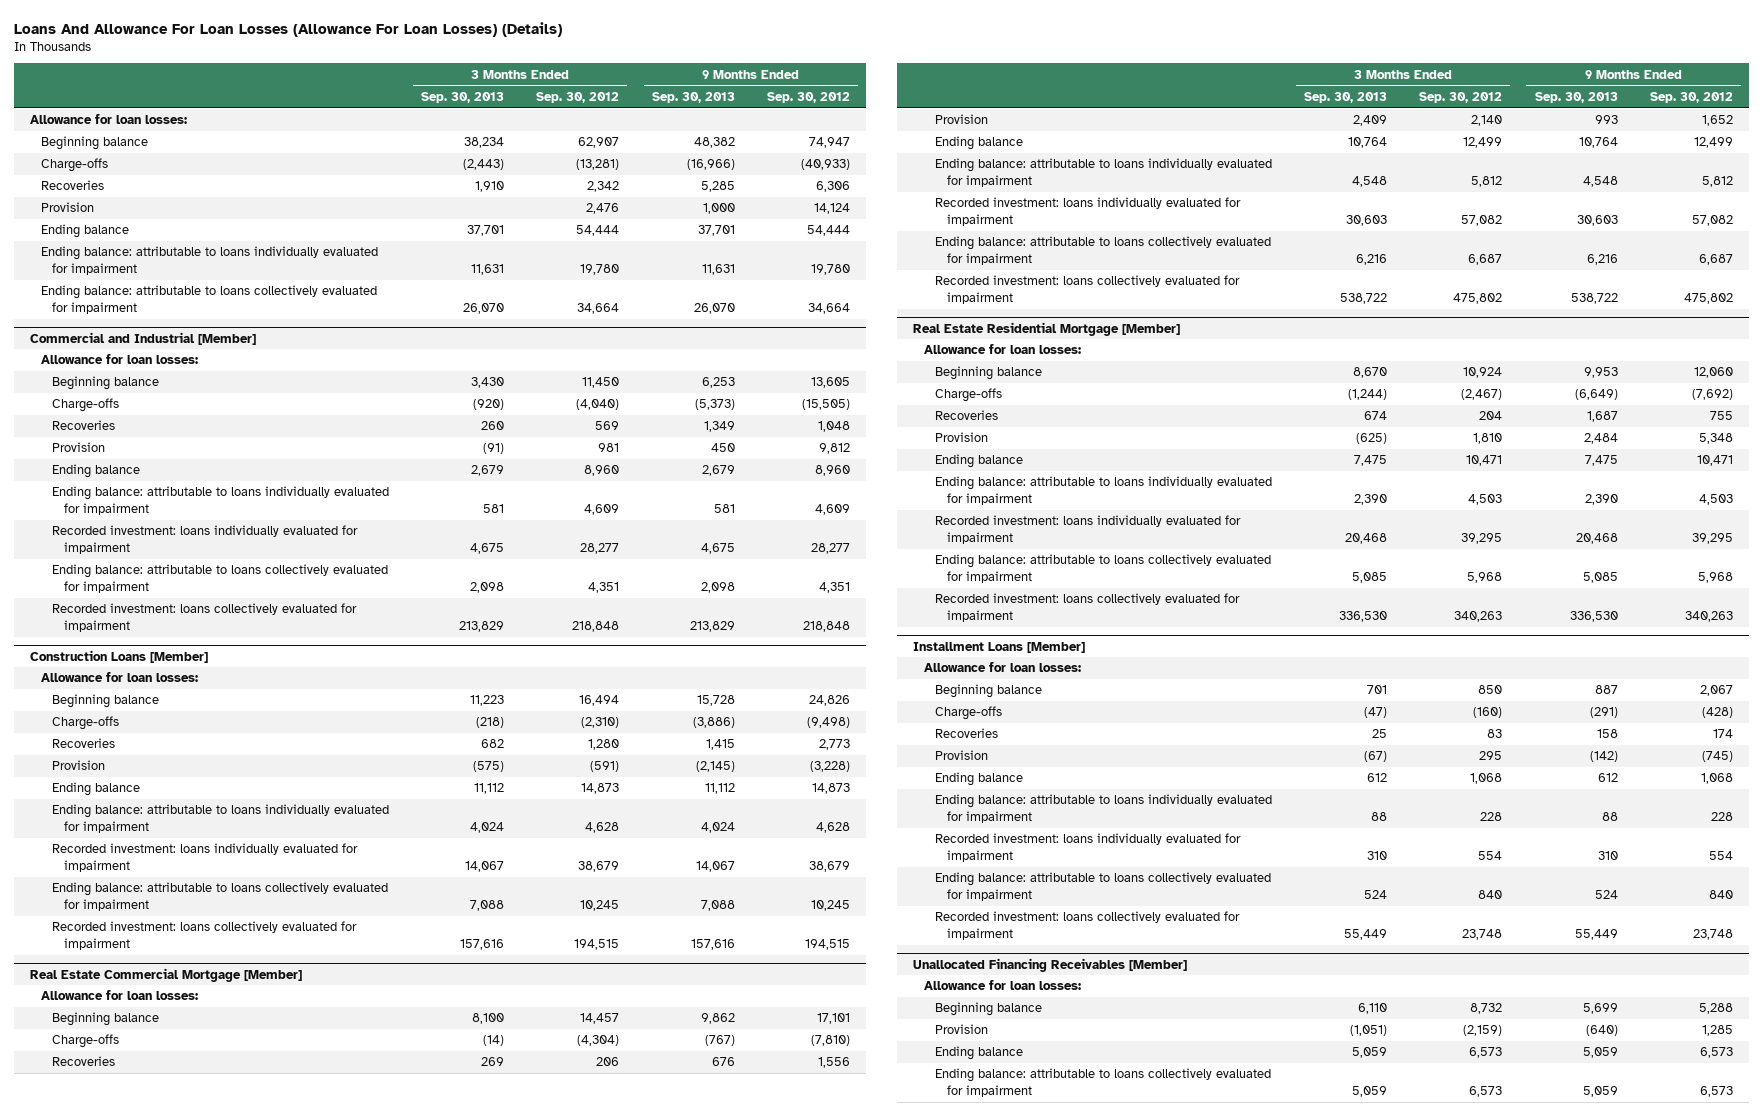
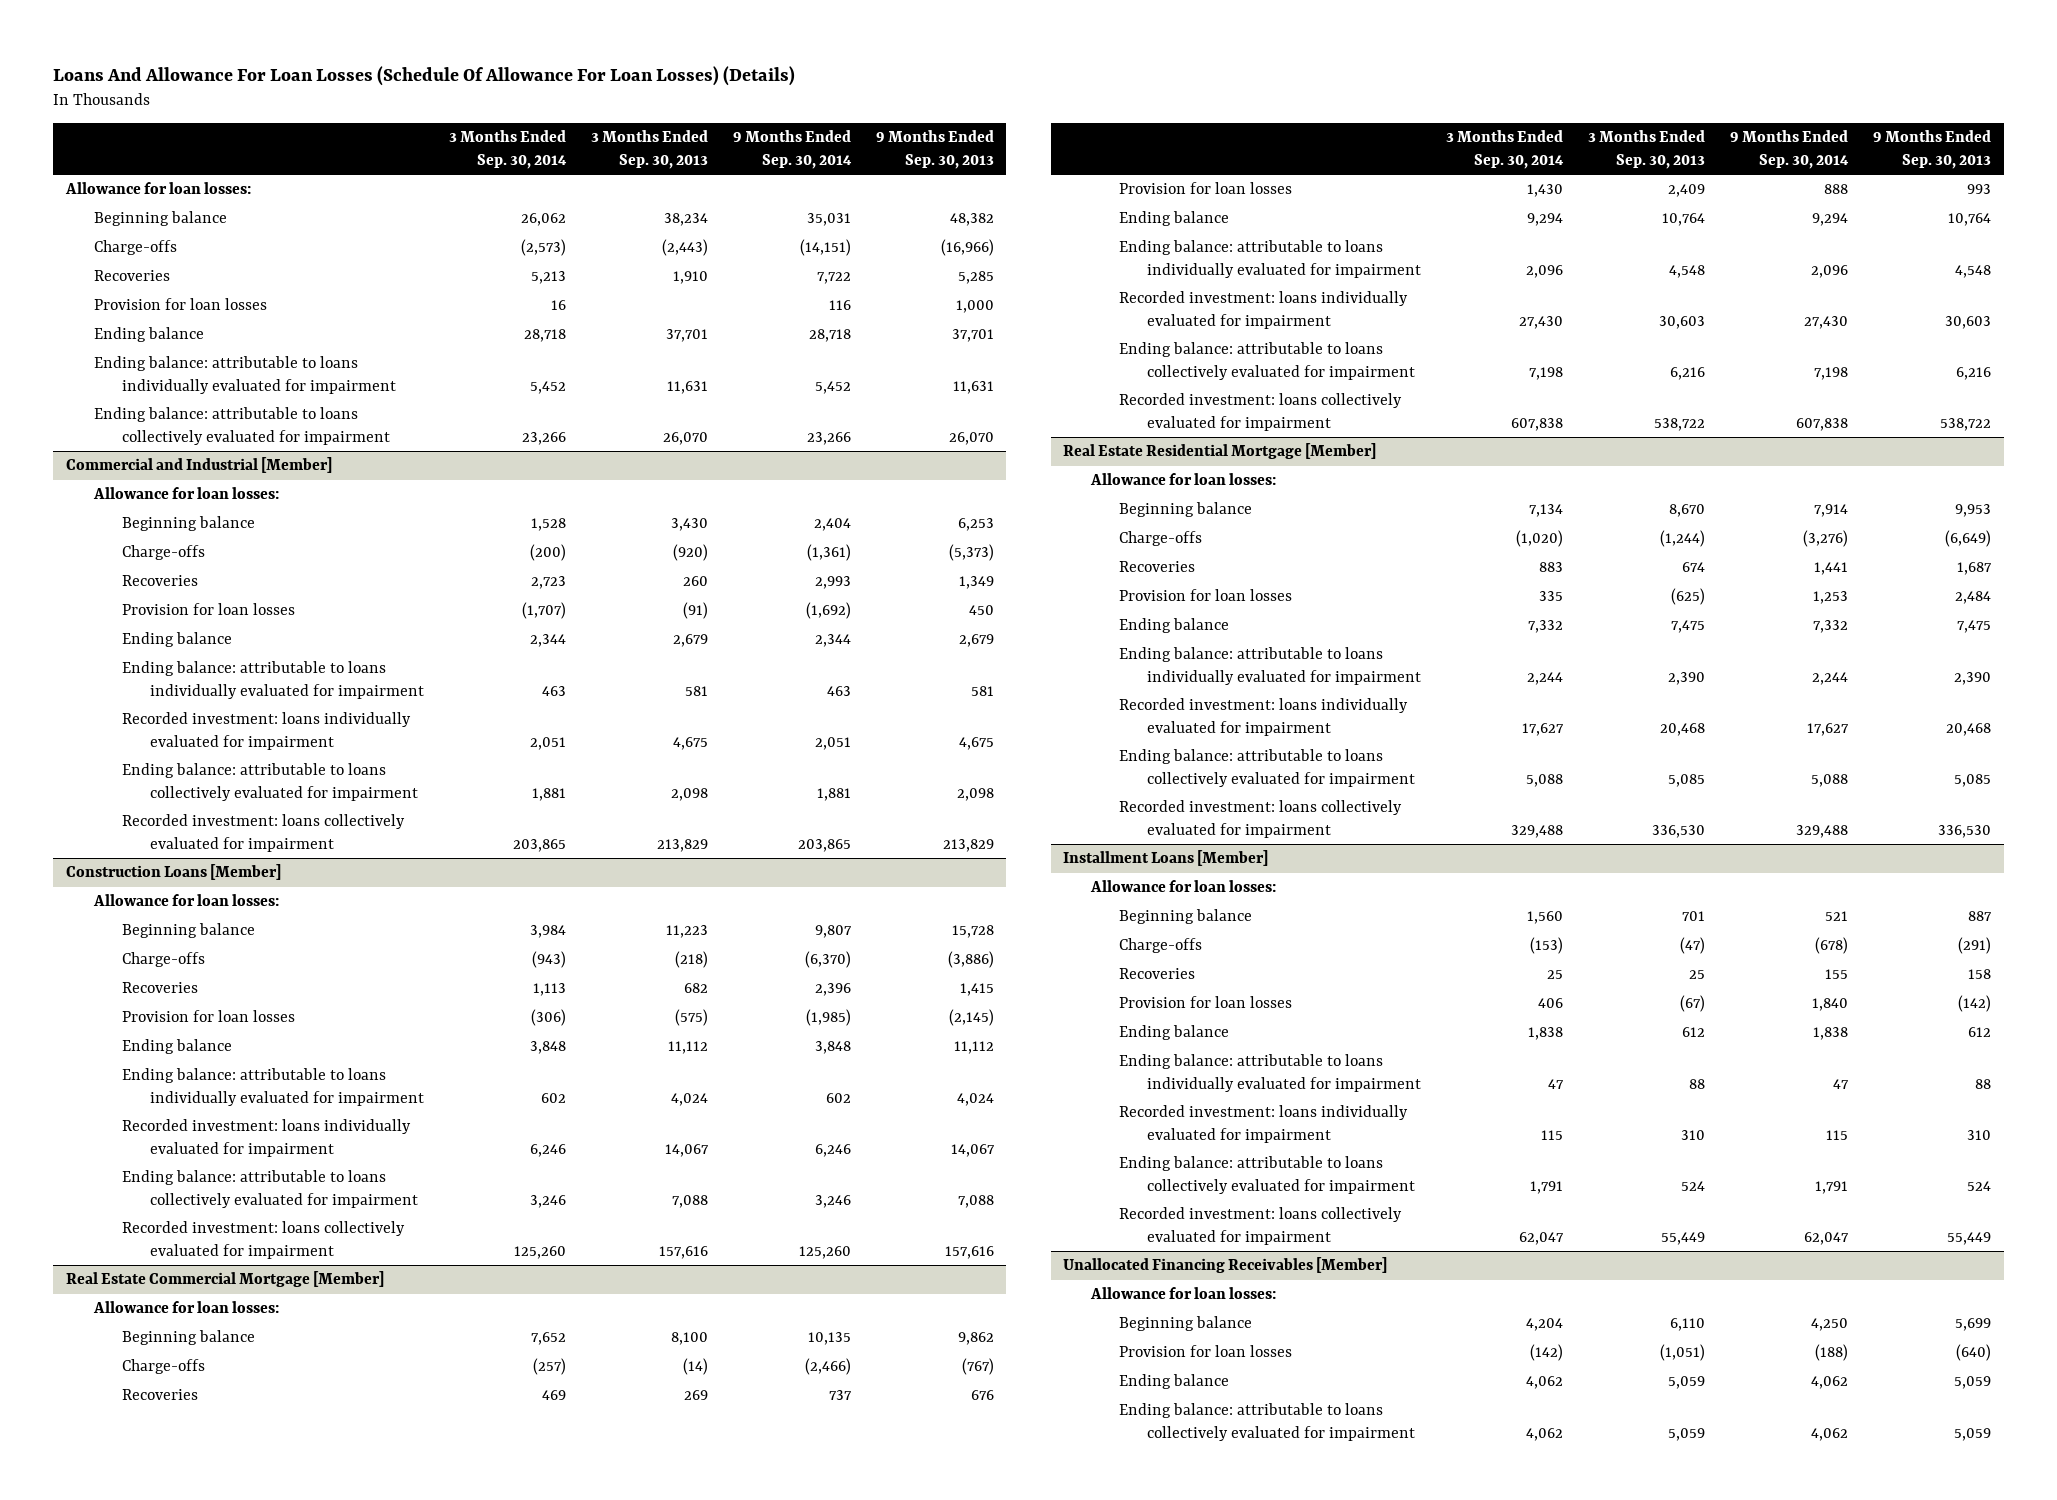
[14,21,563,37] Loans And Allowance For Loan Losses (Allowance For Loan Losses) (Details) -> [53,65,796,86] Loans And Allowance For Loan Losses (Schedule Of Allowance For Loan Losses) (Details)
[536,91,620,103] Sep. 30, 2012 -> none
[766,91,850,103] Sep. 30, 2012 -> none
none -> [448,130,567,169] 3 Months Ended Sep. 30, 2014
none -> [732,130,852,169] 9 Months Ended Sep. 30, 2014
[41,202,95,213] Provision -> none
none -> [93,298,267,311] Provision for loan losses
[52,442,106,453] Provision -> [121,603,295,616] Provision for loan losses
[52,760,106,771] Provision -> [121,1010,295,1023] Provision for loan losses
[935,114,989,125] Provision -> [1119,182,1293,195] Provision for loan losses
[935,432,989,443] Provision -> [1119,589,1293,602] Provision for loan losses
[935,750,989,761] Provision -> [1119,996,1293,1009] Provision for loan losses
[935,1024,989,1035] Provision -> [1119,1345,1293,1358] Provision for loan losses

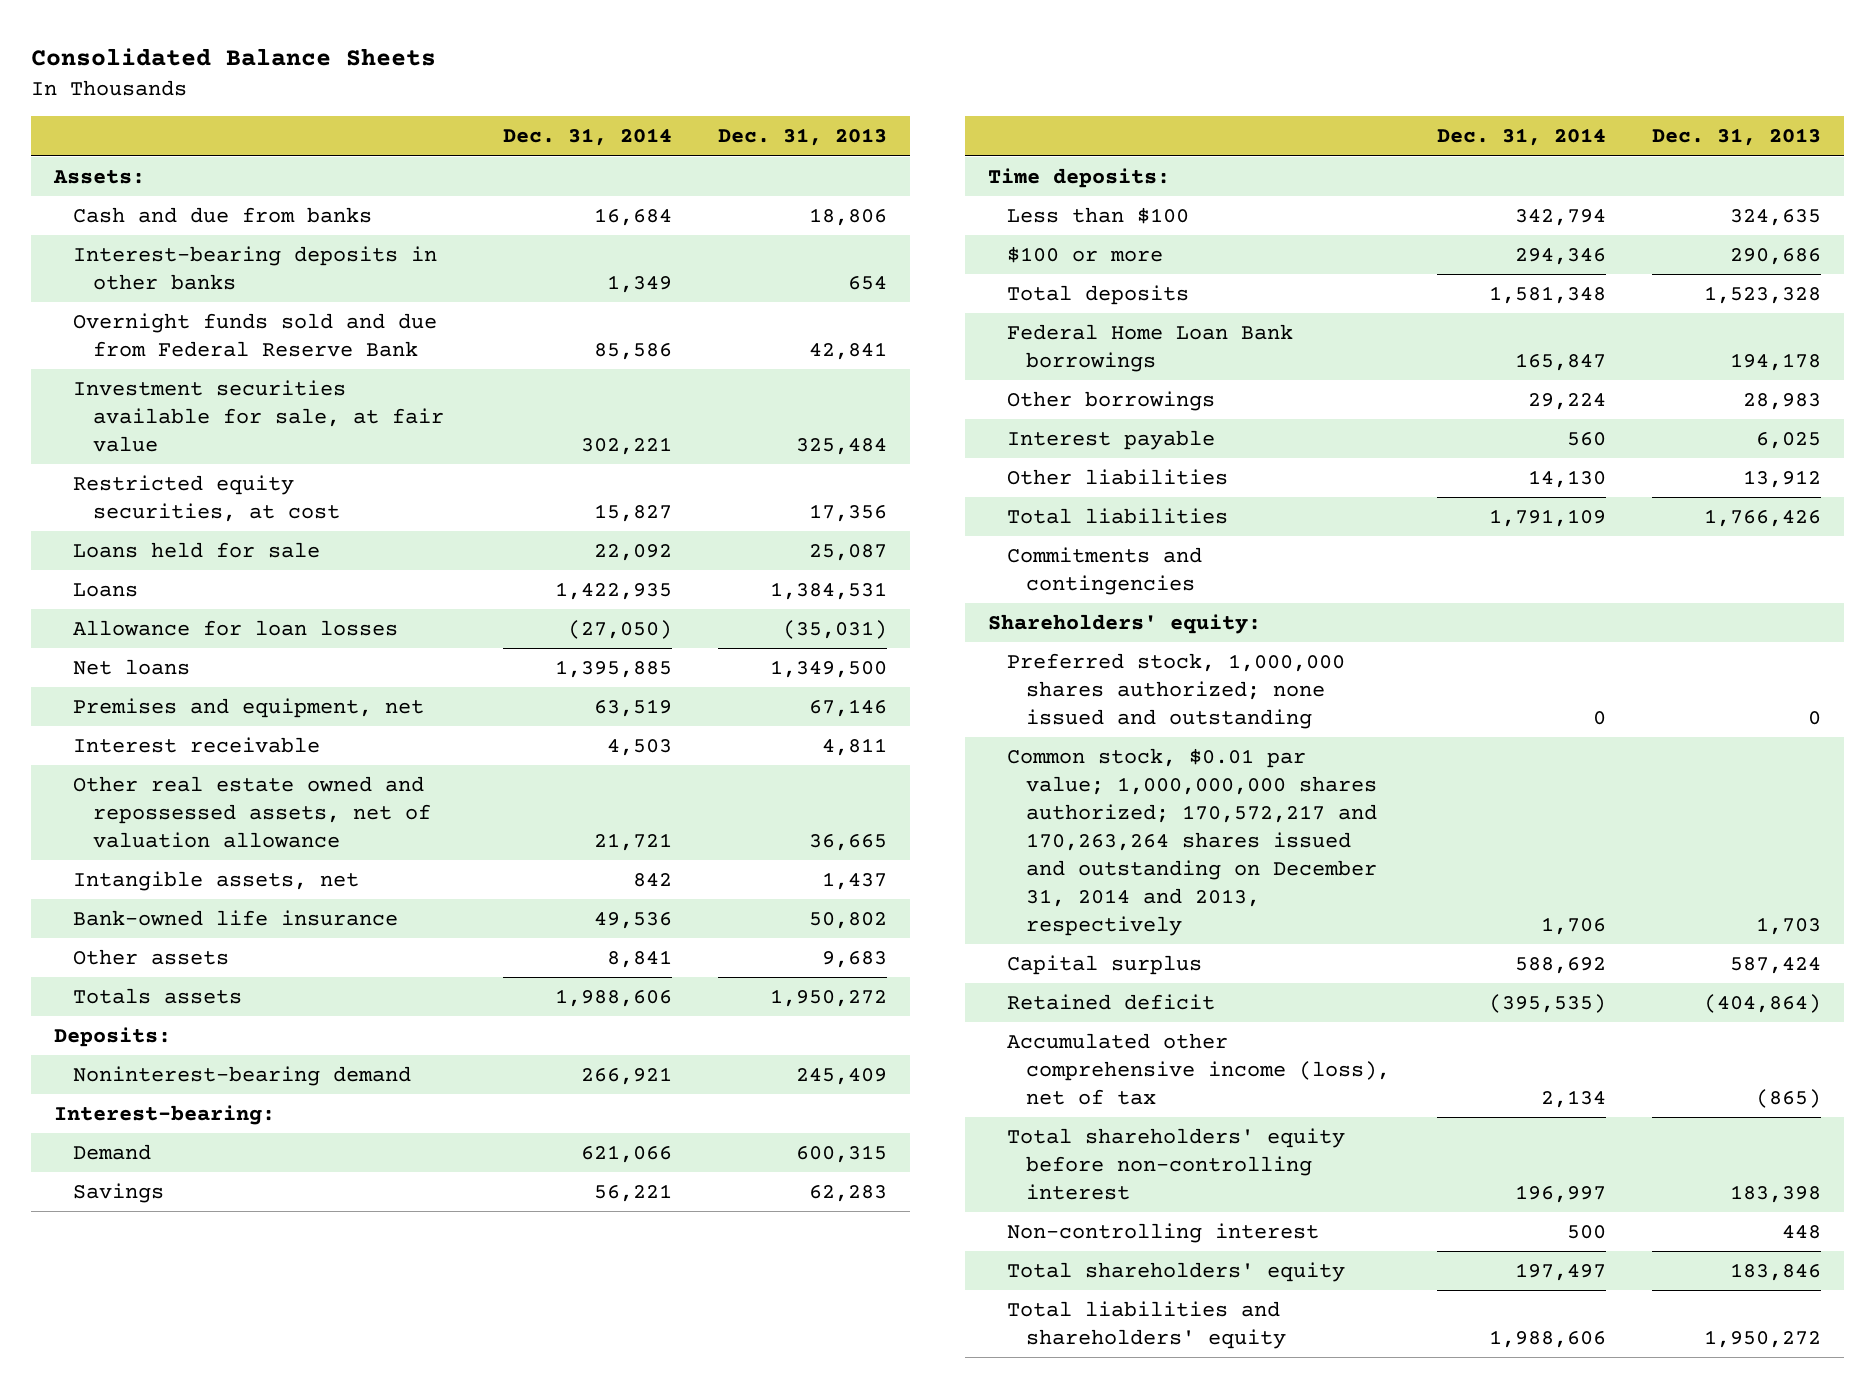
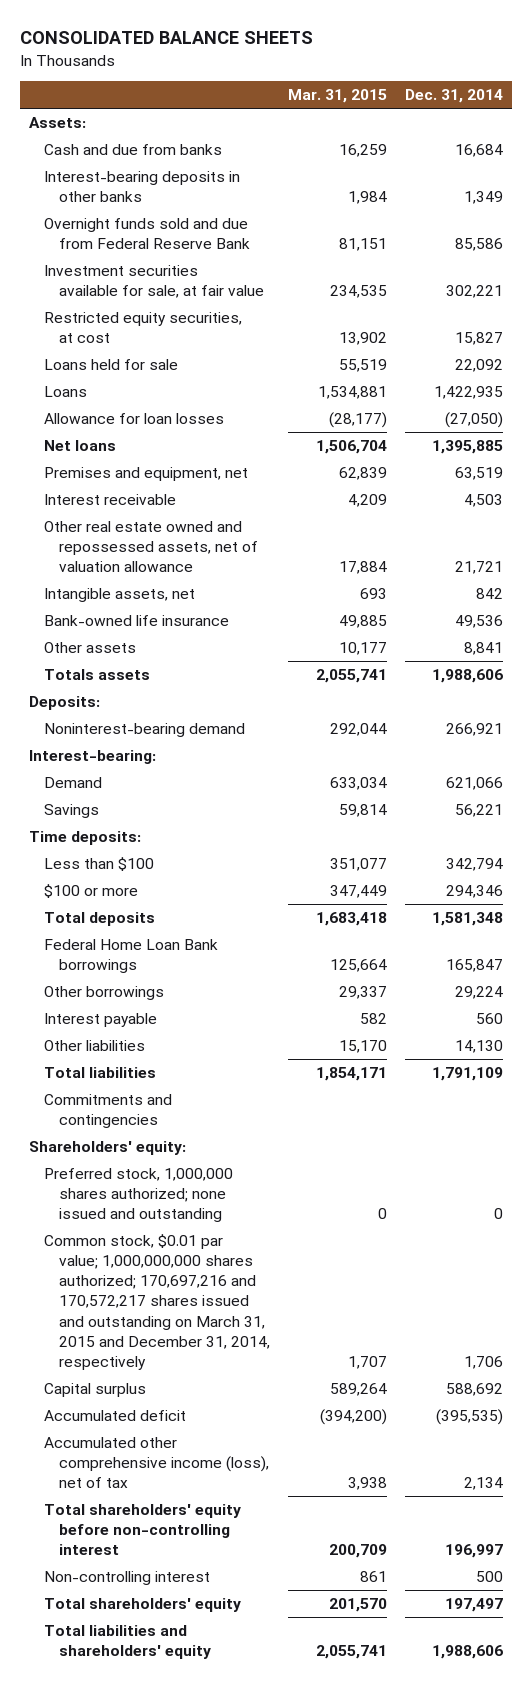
[31,48,437,67] Consolidated Balance Sheets -> [20,31,314,45] CONSOLIDATED BALANCE SHEETS
[718,128,888,147] Dec. 31, 2013 -> none
none -> [287,89,387,104] Mar. 31, 2015
[1007,747,1378,936] Common stock, $0.01 par value; 1,000,000,000 shares authorized; 170,572,217 and 170,263,264 shares issued and outstanding on December 31, 2014 and 2013, respectively -> [43,1234,270,1370] Common stock, $0.01 par value; 1,000,000,000 shares authorized; 170,697,216 and 170,572,217 shares issued and outstanding on March 31, 2015 and December 31, 2014, respectively
[1007,993,1216,1010] Retained deficit -> [43,1410,186,1422] Accumulated deficit

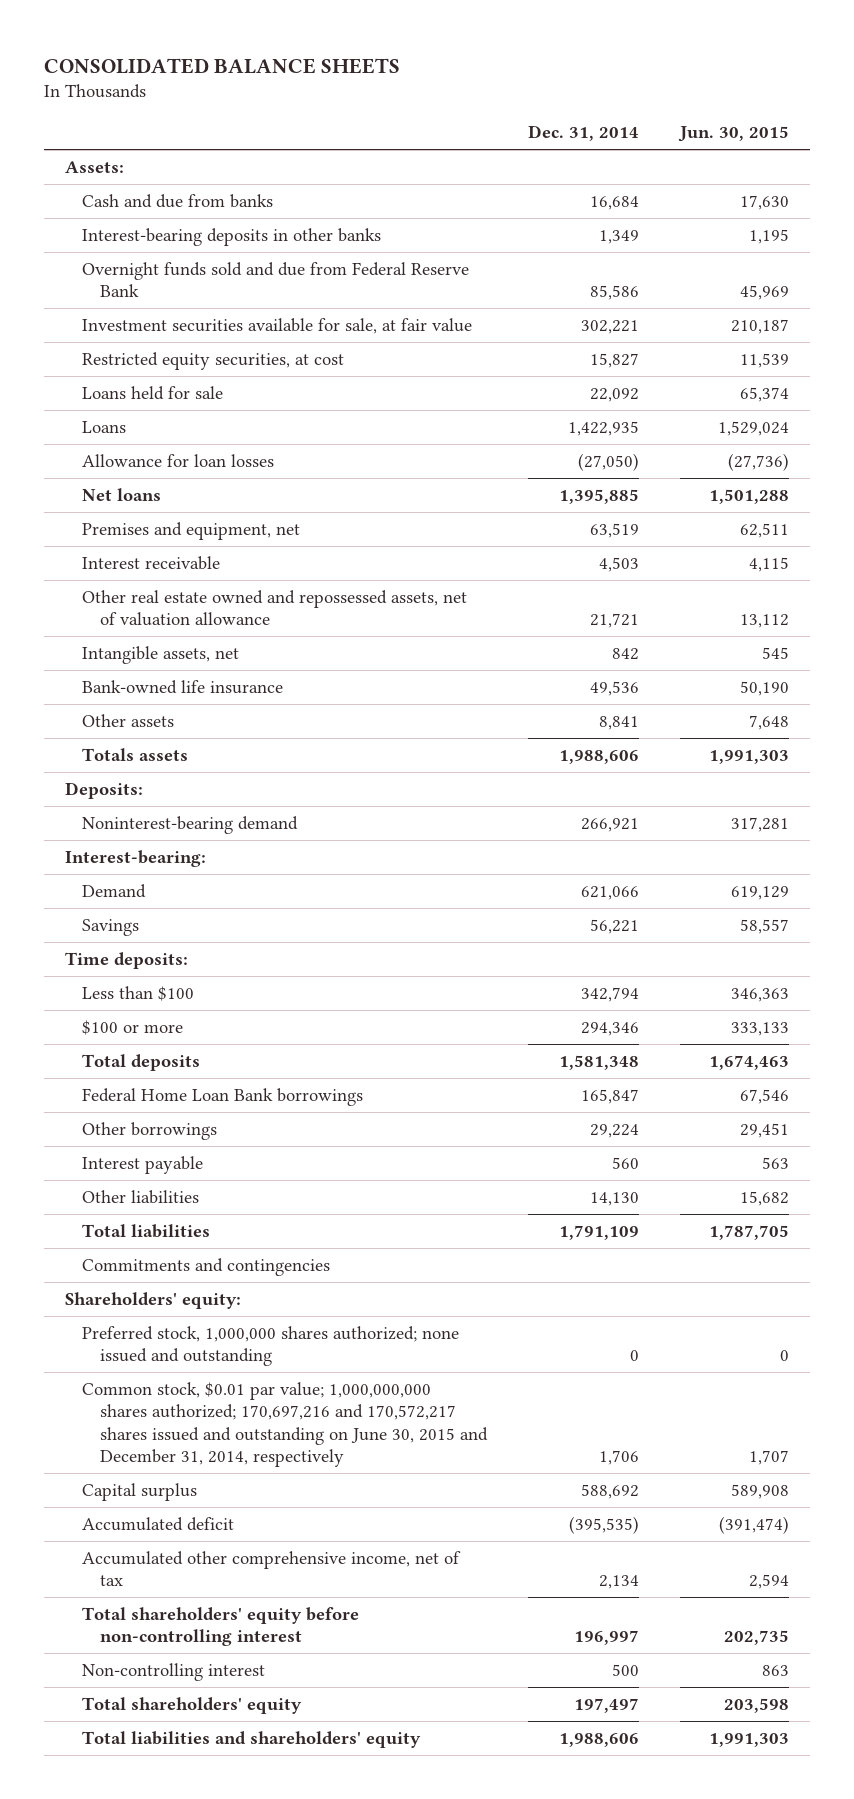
[287,89,387,104] Mar. 31, 2015 -> none
none -> [678,126,790,143] Jun. 30, 2015
[43,1234,270,1370] Common stock, $0.01 par value; 1,000,000,000 shares authorized; 170,697,216 and 170,572,217 shares issued and outstanding on March 31, 2015 and December 31, 2014, respectively -> [82,1381,488,1468] Common stock, $0.01 par value; 1,000,000,000 shares authorized; 170,697,216 and 170,572,217 shares issued and outstanding on June 30, 2015 and December 31, 2014, respectively
[43,1437,269,1489] Accumulated other comprehensive income (loss), net of tax -> [82,1550,462,1587] Accumulated other comprehensive income, net of tax

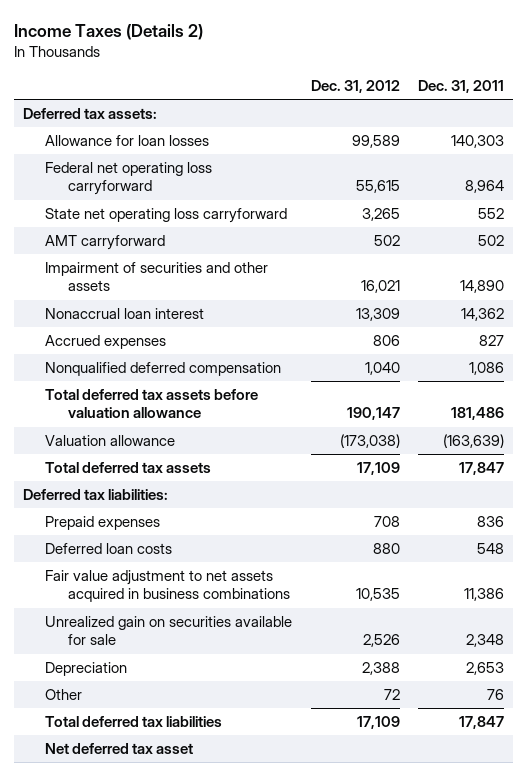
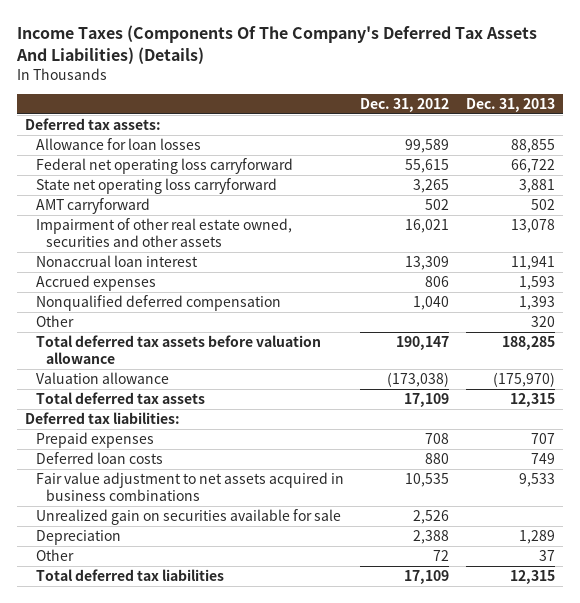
[13,23,203,40] Income Taxes (Details 2) -> [16,25,538,64] Income Taxes (Components Of The Company's Deferred Tax Assets And Liabilities) (Details)
[418,79,505,93] Dec. 31, 2011 -> none
none -> [465,97,555,112] Dec. 31, 2013
[45,262,269,292] Impairment of securities and other assets -> [35,218,292,248] Impairment of other real estate owned, securities and other assets
none -> [35,315,74,328] Other
[45,743,194,755] Net deferred tax asset -> none

